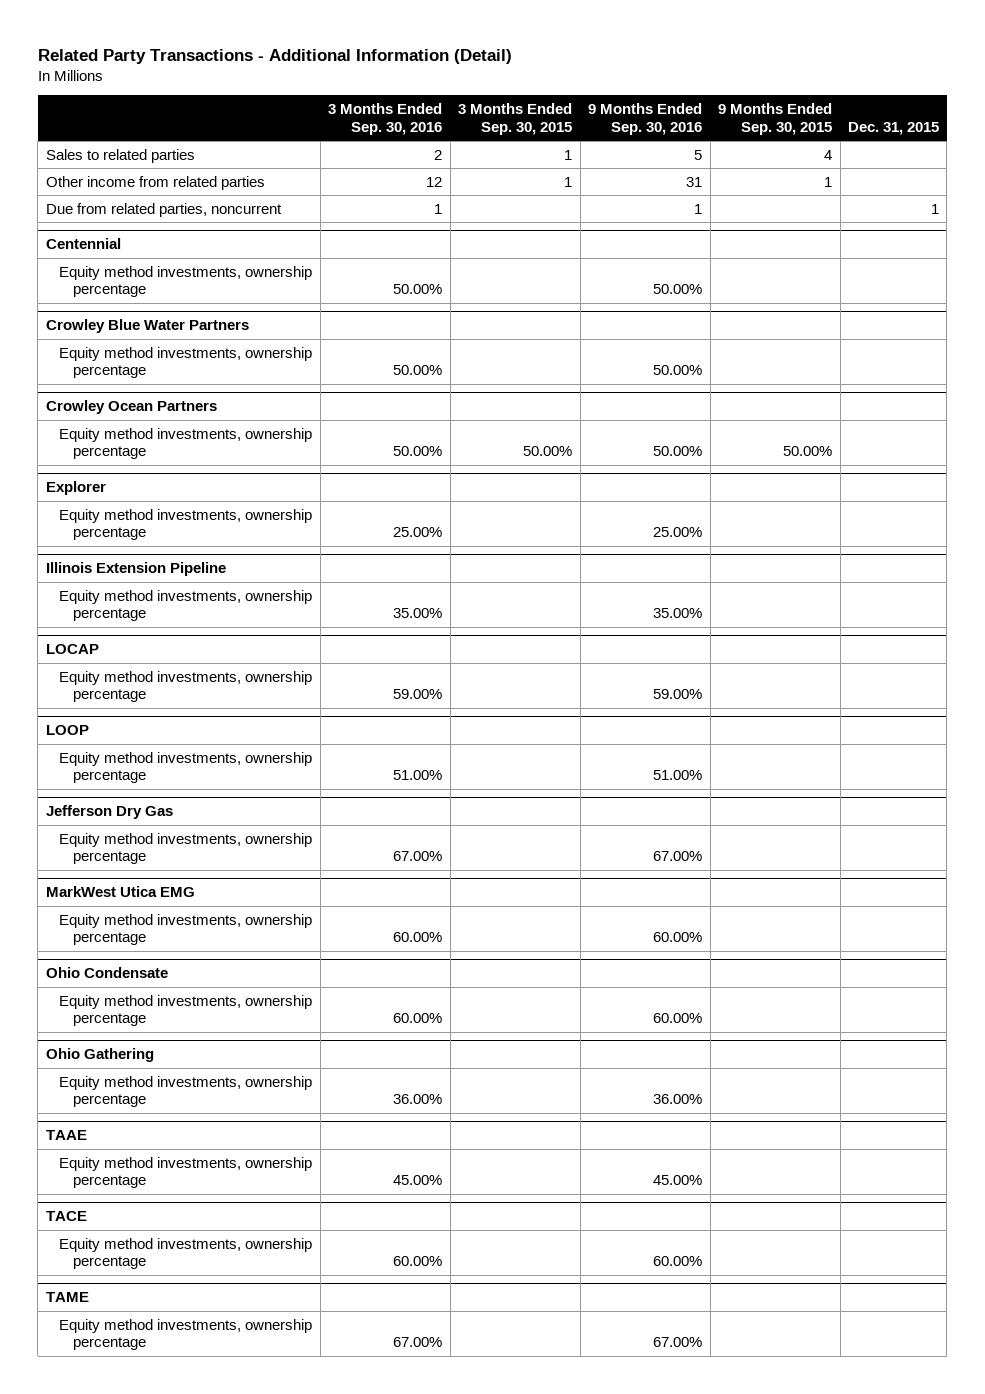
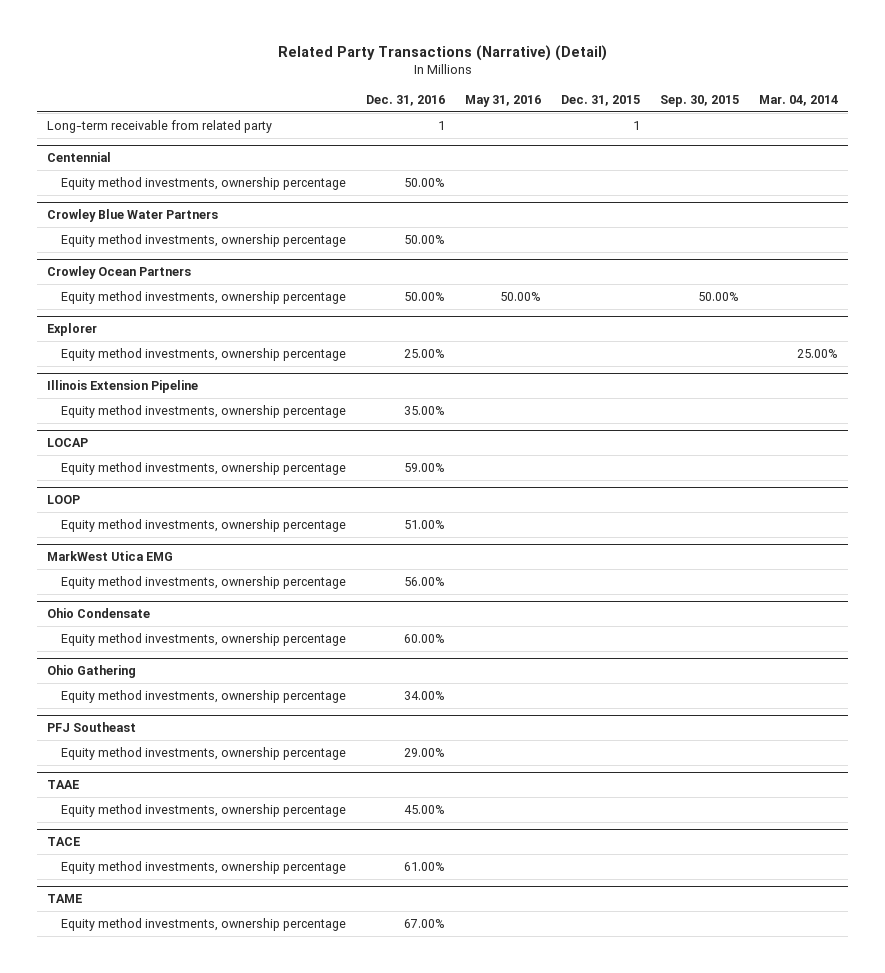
[37,48,512,64] Related Party Transactions - Additional Information (Detail) -> [277,44,607,61] Related Party Transactions (Narrative) (Detail)
[328,103,443,135] 3 Months Ended Sep. 30, 2016 -> none
[458,103,573,135] 3 Months Ended Sep. 30, 2015 -> none
[588,103,703,135] 9 Months Ended Sep. 30, 2016 -> none
[718,103,833,135] 9 Months Ended Sep. 30, 2015 -> none
none -> [366,94,446,106] Dec. 31, 2016
none -> [465,94,542,107] May 31, 2016
none -> [660,94,740,107] Sep. 30, 2015
none -> [759,94,839,106] Mar. 04, 2014
[45,148,195,163] Sales to related parties -> none
[45,175,265,190] Other income from related parties -> none
[45,202,282,217] Due from related parties, noncurrent -> [46,120,272,134] Long-term receivable from related party
[45,805,173,820] Jefferson Dry Gas -> none
[59,832,313,865] Equity method investments, ownership percentage -> none
none -> [46,722,136,733] PFJ Southeast
none -> [61,747,347,761] Equity method investments, ownership percentage

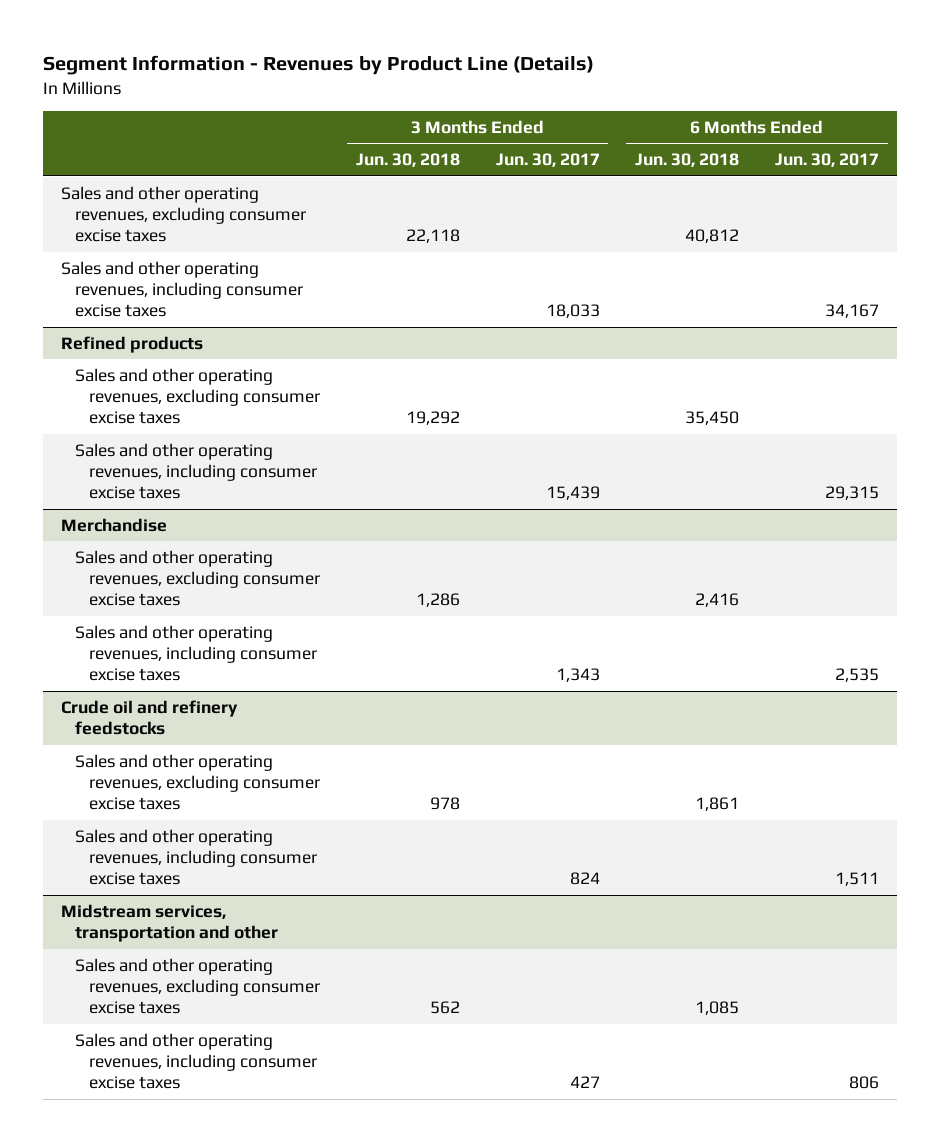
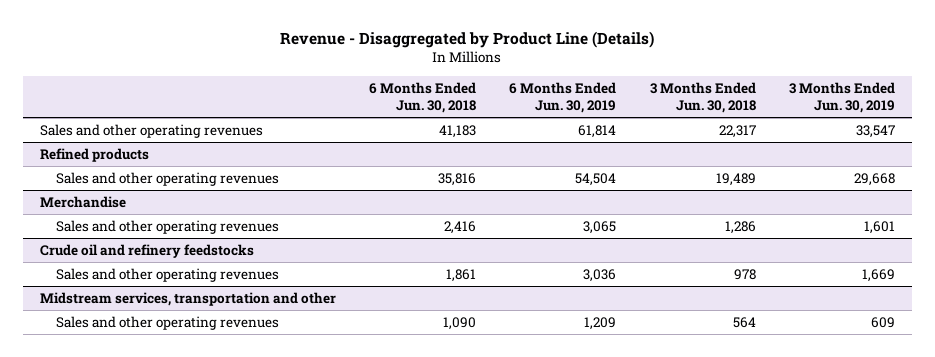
[43,55,595,76] Segment Information - Revenues by Product Line (Details) -> [280,30,655,48] Revenue - Disaggregated by Product Line (Details)
[495,153,600,168] Jun. 30, 2017 -> none
[775,153,880,168] Jun. 30, 2017 -> none
none -> [509,81,617,113] 6 Months Ended Jun. 30, 2019
none -> [788,81,895,113] 3 Months Ended Jun. 30, 2019
[61,260,304,318] Sales and other operating revenues, including consumer excise taxes -> none
[61,185,307,243] Sales and other operating revenues, excluding consumer excise taxes -> [39,124,263,139] Sales and other operating revenues
[405,229,460,244] 22,118 -> [718,125,756,139] 22,317
[685,229,740,244] 40,812 -> [439,125,477,139] 41,183
[75,442,317,500] Sales and other operating revenues, including consumer excise taxes -> none
[75,367,320,425] Sales and other operating revenues, excluding consumer excise taxes -> [55,172,279,187] Sales and other operating revenues
[405,411,460,426] 19,292 -> [715,173,756,187] 19,489
[685,411,740,426] 35,450 -> [438,173,477,187] 35,816
[75,624,317,682] Sales and other operating revenues, including consumer excise taxes -> none
[75,549,320,607] Sales and other operating revenues, excluding consumer excise taxes -> [55,220,279,235] Sales and other operating revenues
[75,828,317,886] Sales and other operating revenues, including consumer excise taxes -> none
[75,753,320,811] Sales and other operating revenues, excluding consumer excise taxes -> [55,268,279,283] Sales and other operating revenues
[75,1032,317,1090] Sales and other operating revenues, including consumer excise taxes -> none
[75,957,320,1015] Sales and other operating revenues, excluding consumer excise taxes -> [55,316,279,331] Sales and other operating revenues
[429,1001,460,1015] 562 -> [732,317,756,329] 564
[695,1001,740,1016] 1,085 -> [443,317,477,331] 1,090

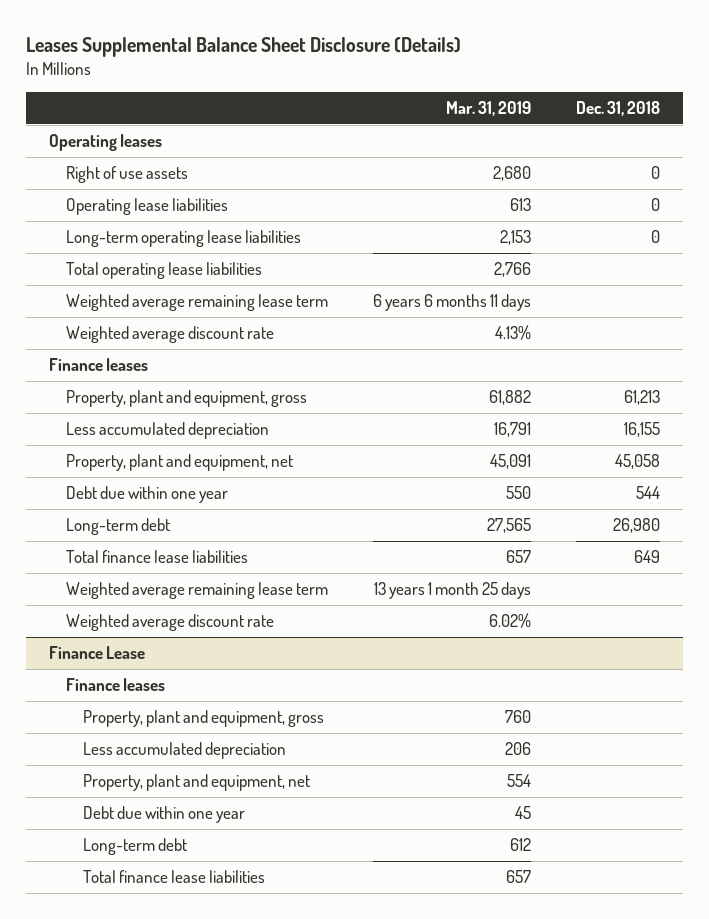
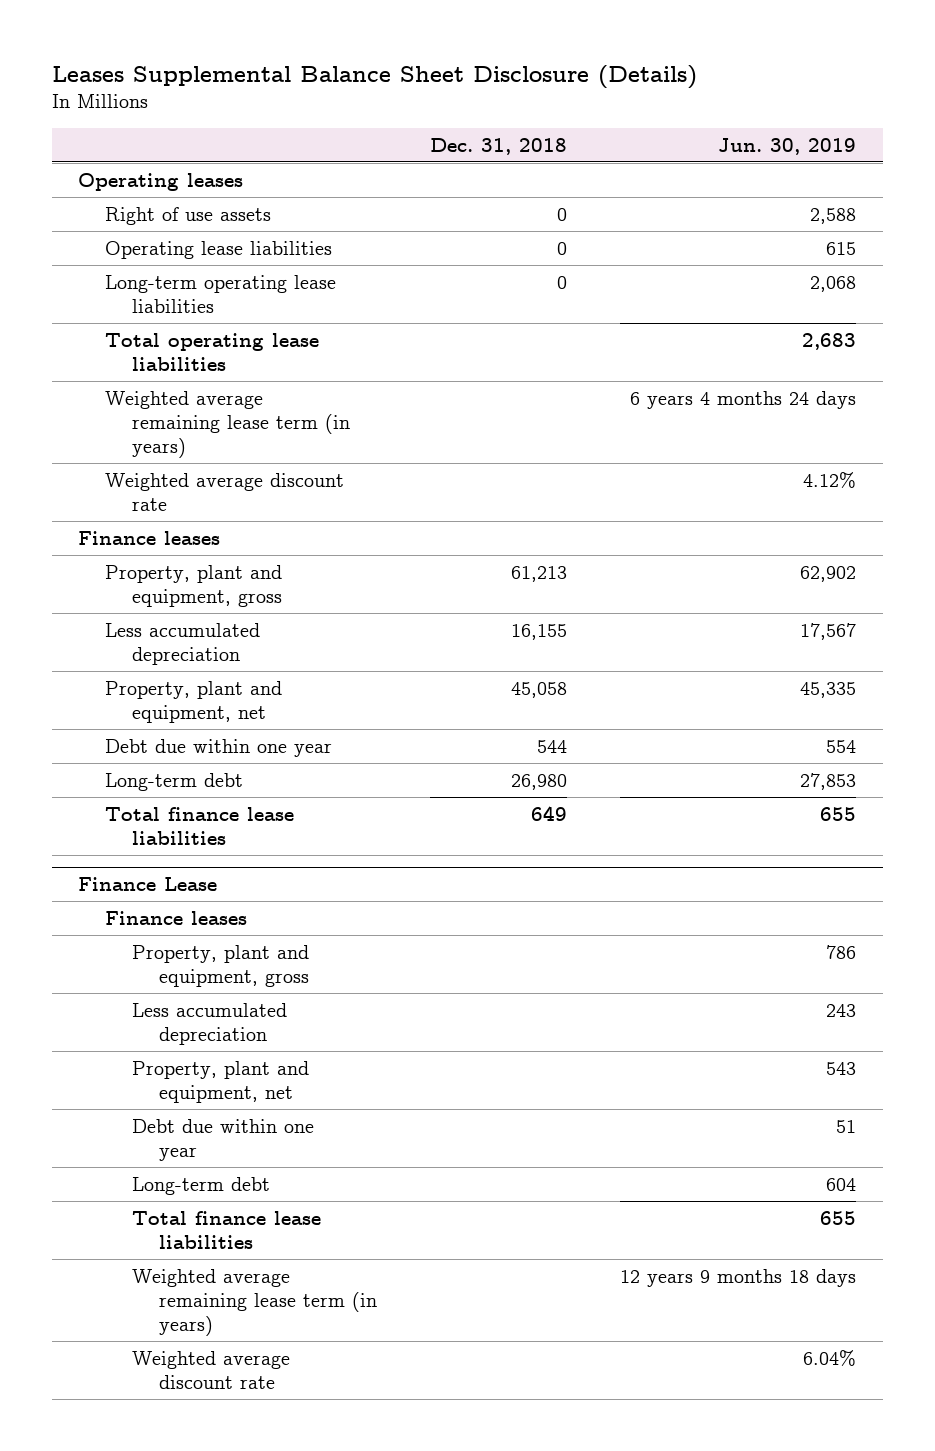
[445,101,531,117] Mar. 31, 2019 -> none
none -> [718,137,857,155] Jun. 30, 2019
[65,294,328,312] Weighted average remaining lease term -> [105,390,350,459] Weighted average remaining lease term (in years)
[65,582,328,600] Weighted average remaining lease term -> none
[65,614,274,632] Weighted average discount rate -> none
none -> [131,1268,377,1337] Weighted average remaining lease term (in years)
none -> [131,1350,290,1389] Weighted average discount rate

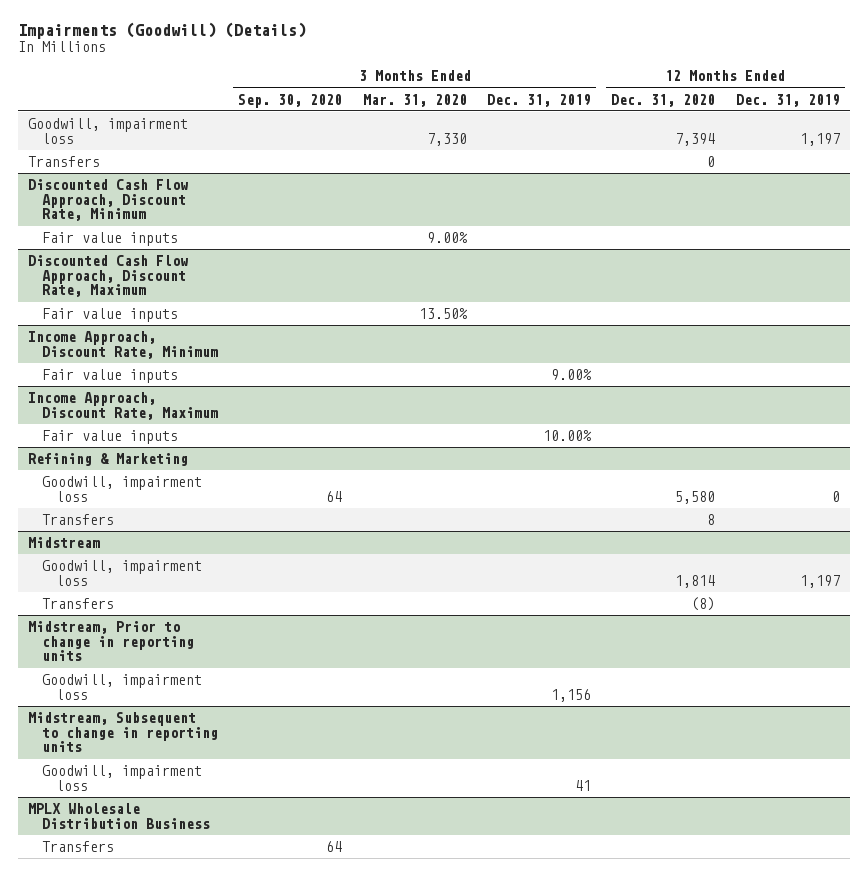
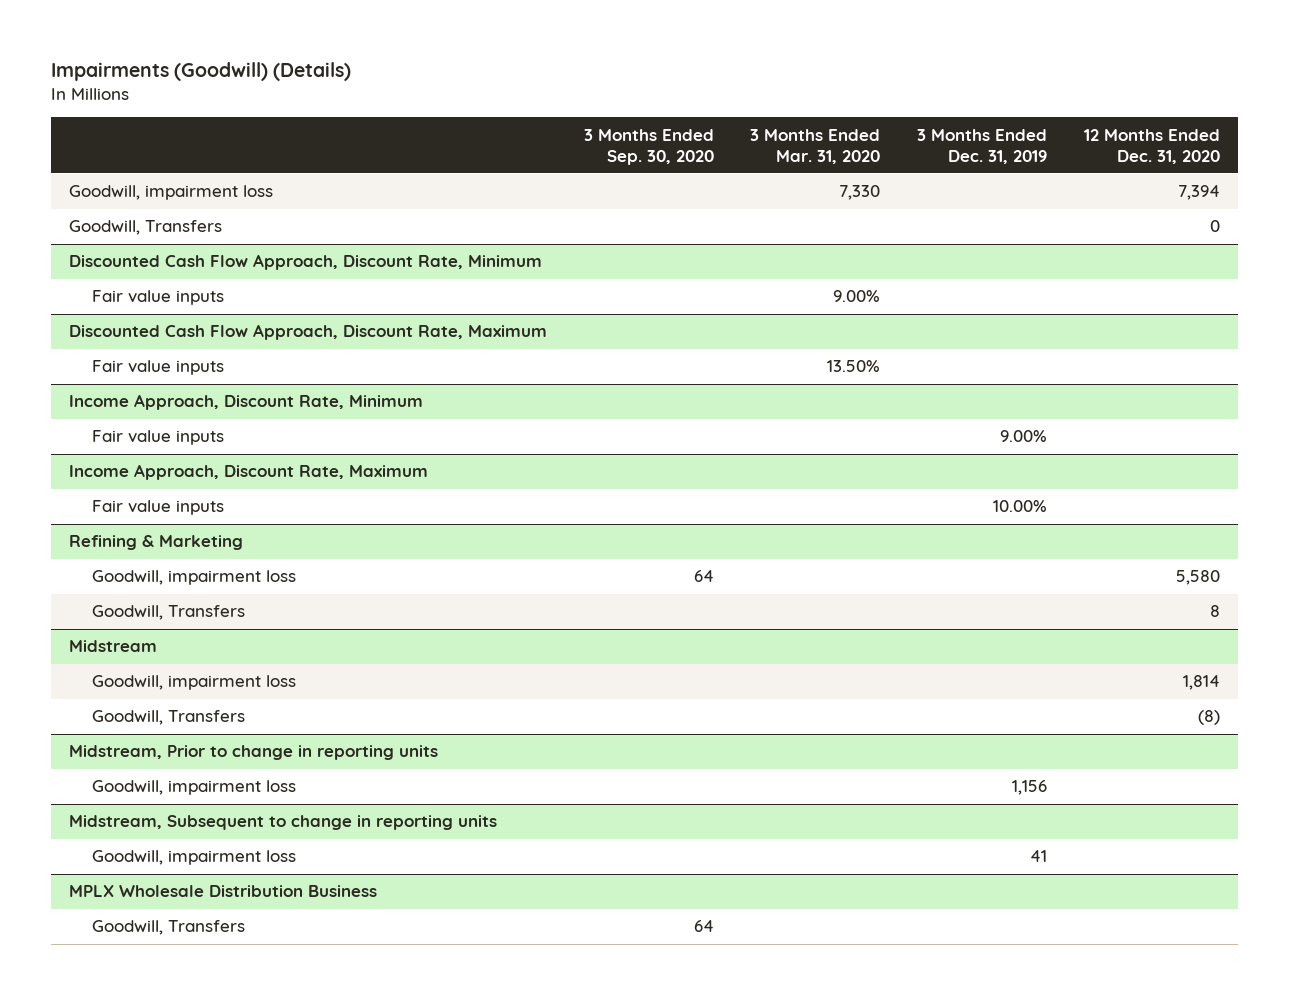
[735,93,840,107] Dec. 31, 2019 -> none
[27,156,100,168] Transfers -> [68,220,222,236] Goodwill, Transfers
[41,514,114,526] Transfers -> [91,605,245,621] Goodwill, Transfers
[41,598,114,610] Transfers -> [91,710,245,726] Goodwill, Transfers
[41,841,114,853] Transfers -> [91,920,245,936] Goodwill, Transfers

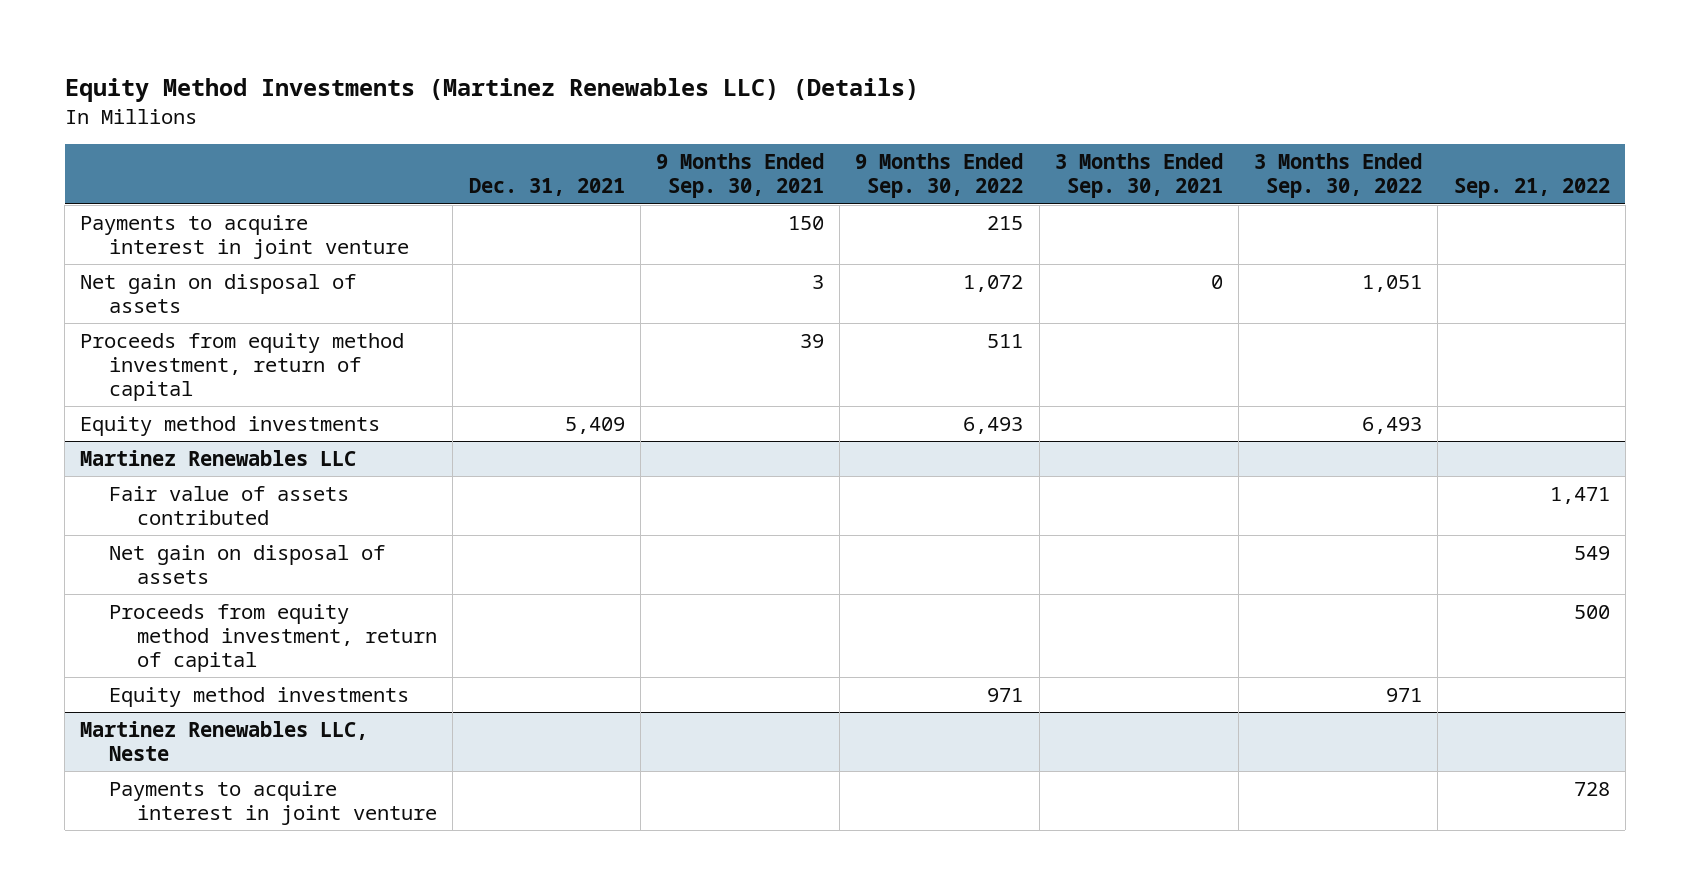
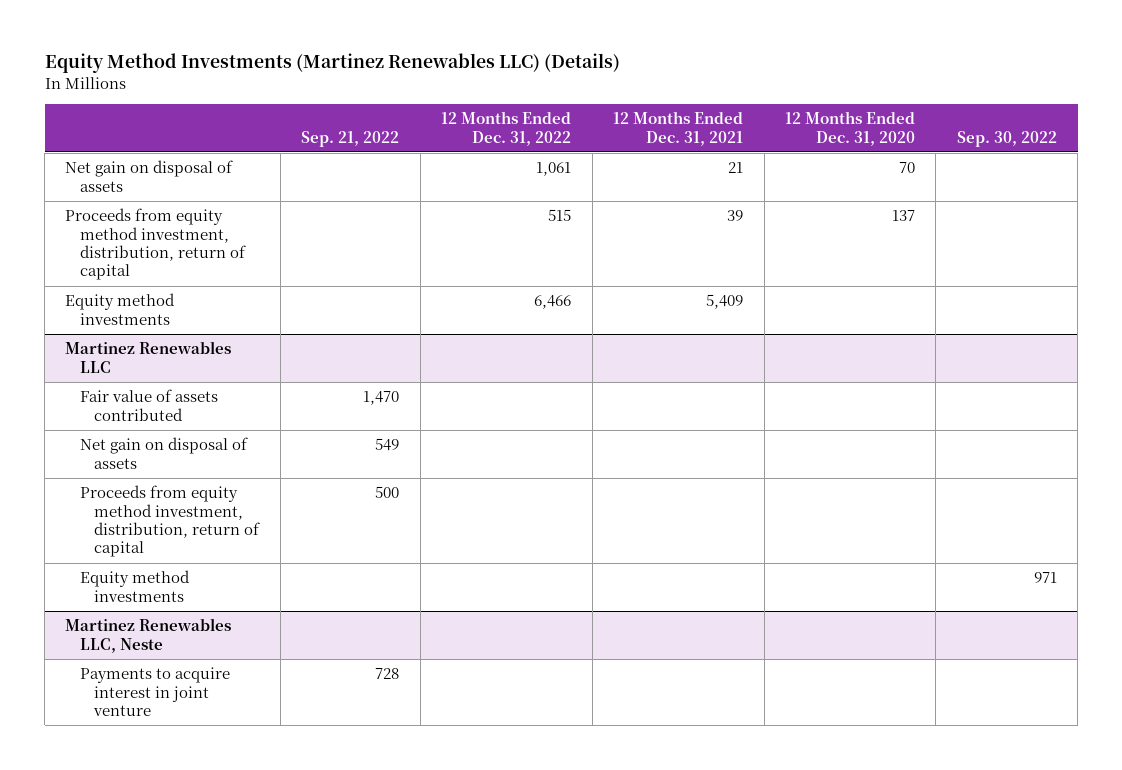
[468,178,625,197] Dec. 31, 2021 -> none
[655,153,824,199] 9 Months Ended Sep. 30, 2021 -> none
[855,153,1024,199] 9 Months Ended Sep. 30, 2022 -> none
[1054,153,1223,199] 3 Months Ended Sep. 30, 2021 -> none
[1254,153,1423,199] 3 Months Ended Sep. 30, 2022 -> none
none -> [441,111,572,146] 12 Months Ended Dec. 31, 2022
none -> [613,111,744,146] 12 Months Ended Dec. 31, 2021
none -> [784,111,915,146] 12 Months Ended Dec. 31, 2020
none -> [956,130,1057,147] Sep. 30, 2022
[80,214,409,259] Payments to acquire interest in joint venture -> none
[80,332,405,401] Proceeds from equity method investment, return of capital -> [65,208,246,281] Proceeds from equity method investment, distribution, return of capital
[1549,486,1610,504] 1,471 -> [363,391,400,406] 1,470
[108,603,438,672] Proceeds from equity method investment, return of capital -> [79,485,261,558] Proceeds from equity method investment, distribution, return of capital

